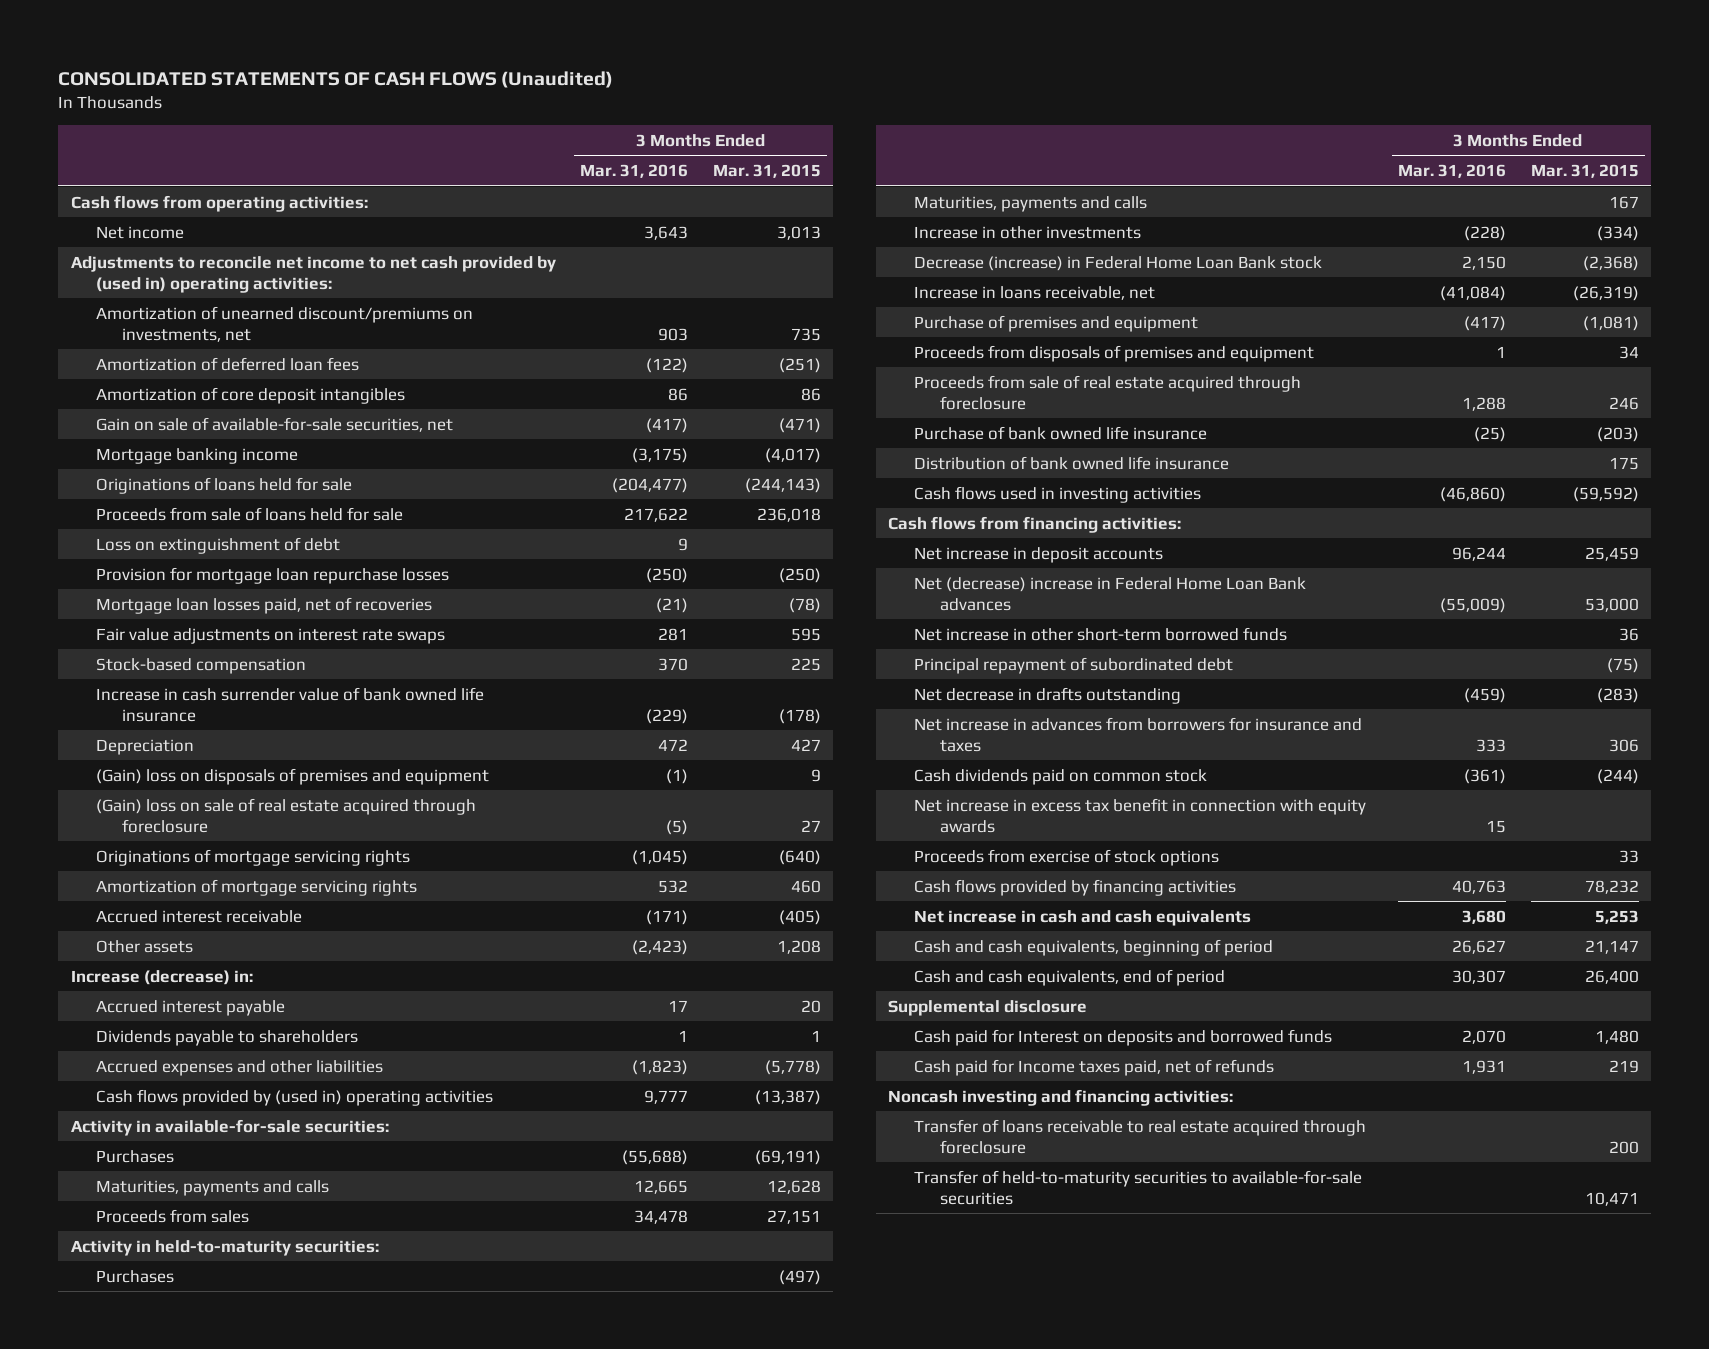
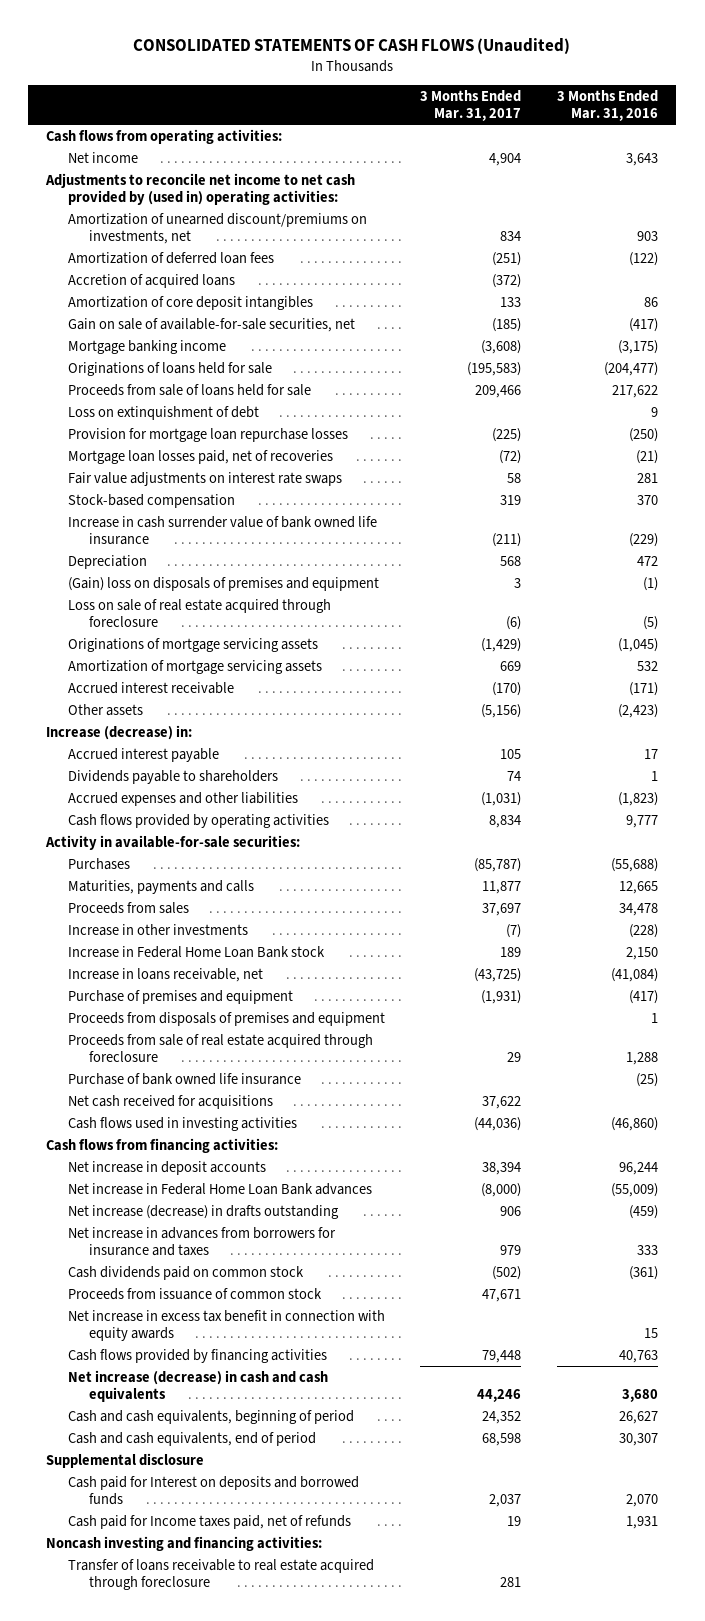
[712,164,821,179] Mar. 31, 2015 -> none
none -> [420,89,522,122] 3 Months Ended Mar. 31, 2017
none -> [67,273,235,288] Accretion of acquired loans
[96,536,341,554] Loss on extinguishment of debt -> [67,405,259,420] Loss on extinquishment of debt
[96,797,477,833] (Gain) loss on sale of real estate acquired through foreclosure -> [67,598,331,628] Loss on sale of real estate acquired through foreclosure
[96,848,411,866] Originations of mortgage servicing rights -> [67,637,318,652] Originations of mortgage servicing assets
[96,878,418,896] Amortization of mortgage servicing rights -> [67,659,322,674] Amortization of mortgage servicing assets
[96,1088,494,1106] Cash flows provided by (used in) operating activities -> [67,813,329,828] Cash flows provided by operating activities
[70,1239,379,1256] Activity in held-to-maturity securities: -> none
[96,1269,175,1283] Purchases -> none
[914,195,1148,212] Maturities, payments and calls -> none
[914,255,1323,271] Decrease (increase) in Federal Home Loan Bank stock -> [67,945,325,958] Increase in Federal Home Loan Bank stock
[914,455,1230,470] Distribution of bank owned life insurance -> none
none -> [67,1094,273,1109] Net cash received for acquisitions
[914,626,1288,641] Net increase in other short-term borrowed funds -> none
[914,656,1234,674] Principal repayment of subordinated debt -> none
[914,576,1307,611] Net (decrease) increase in Federal Home Loan Bank advances -> [67,1182,372,1195] Net increase in Federal Home Loan Bank advances
[914,686,1182,704] Net decrease in drafts outstanding -> [67,1204,339,1219] Net increase (decrease) in drafts outstanding
none -> [67,1287,322,1300] Proceeds from issuance of common stock
[914,848,1220,866] Proceeds from exercise of stock options -> none
[914,909,1252,926] Net increase in cash and cash equivalents -> [67,1369,328,1403] Net increase (decrease) in cash and cash equivalents
[914,1169,1363,1205] Transfer of held-to-maturity securities to available-for-sale securities -> none

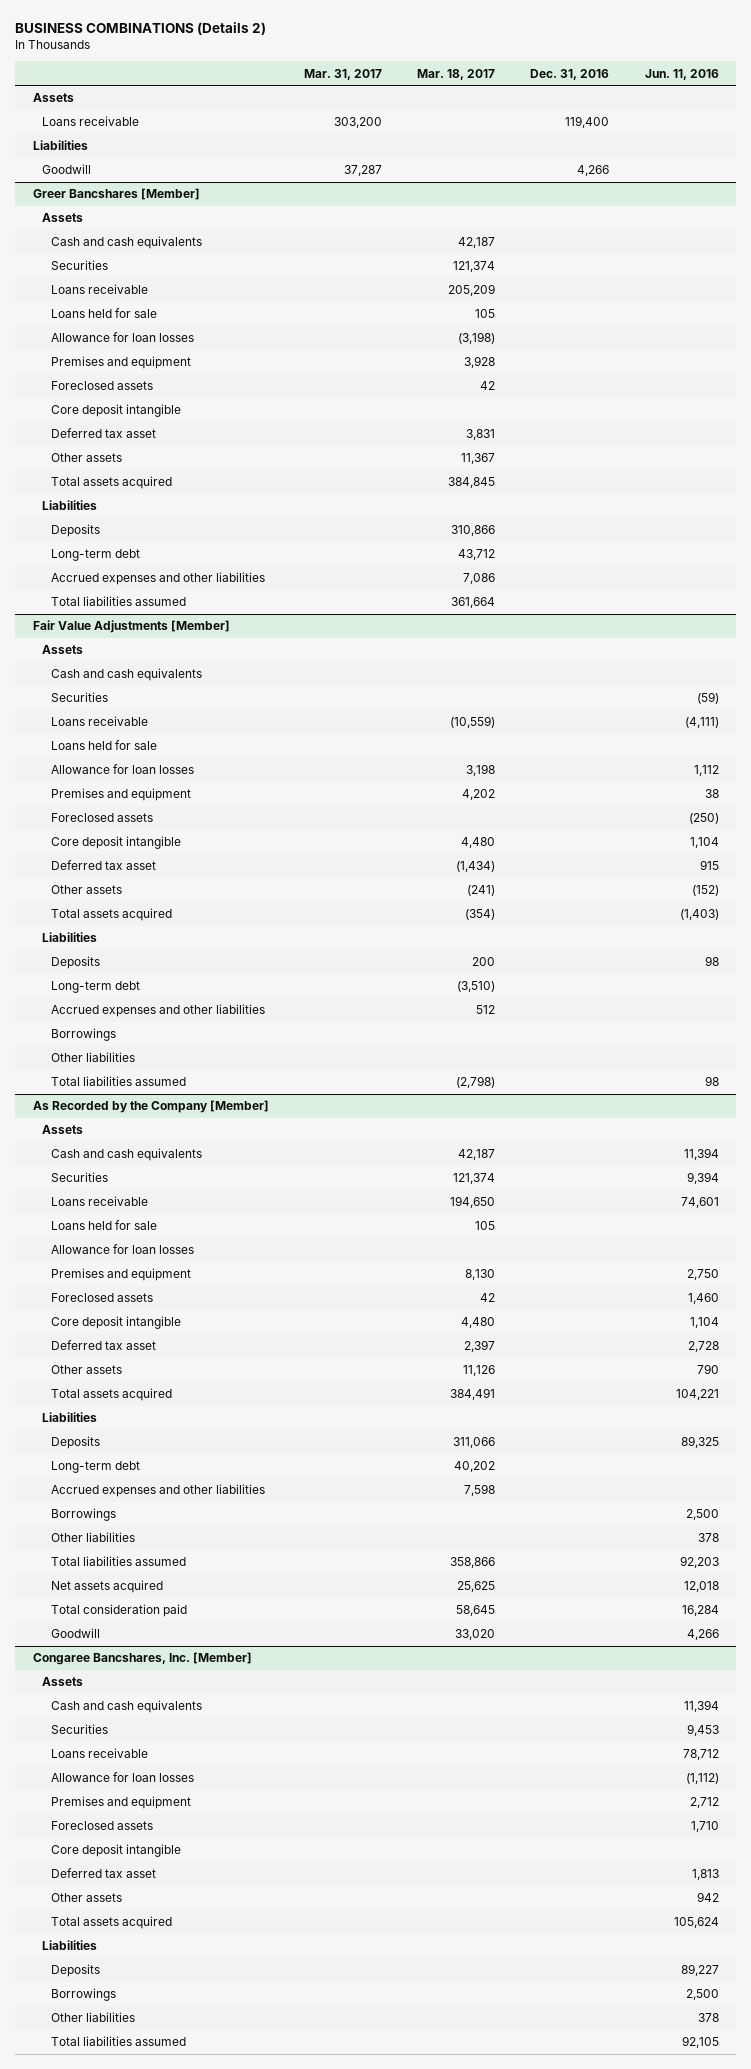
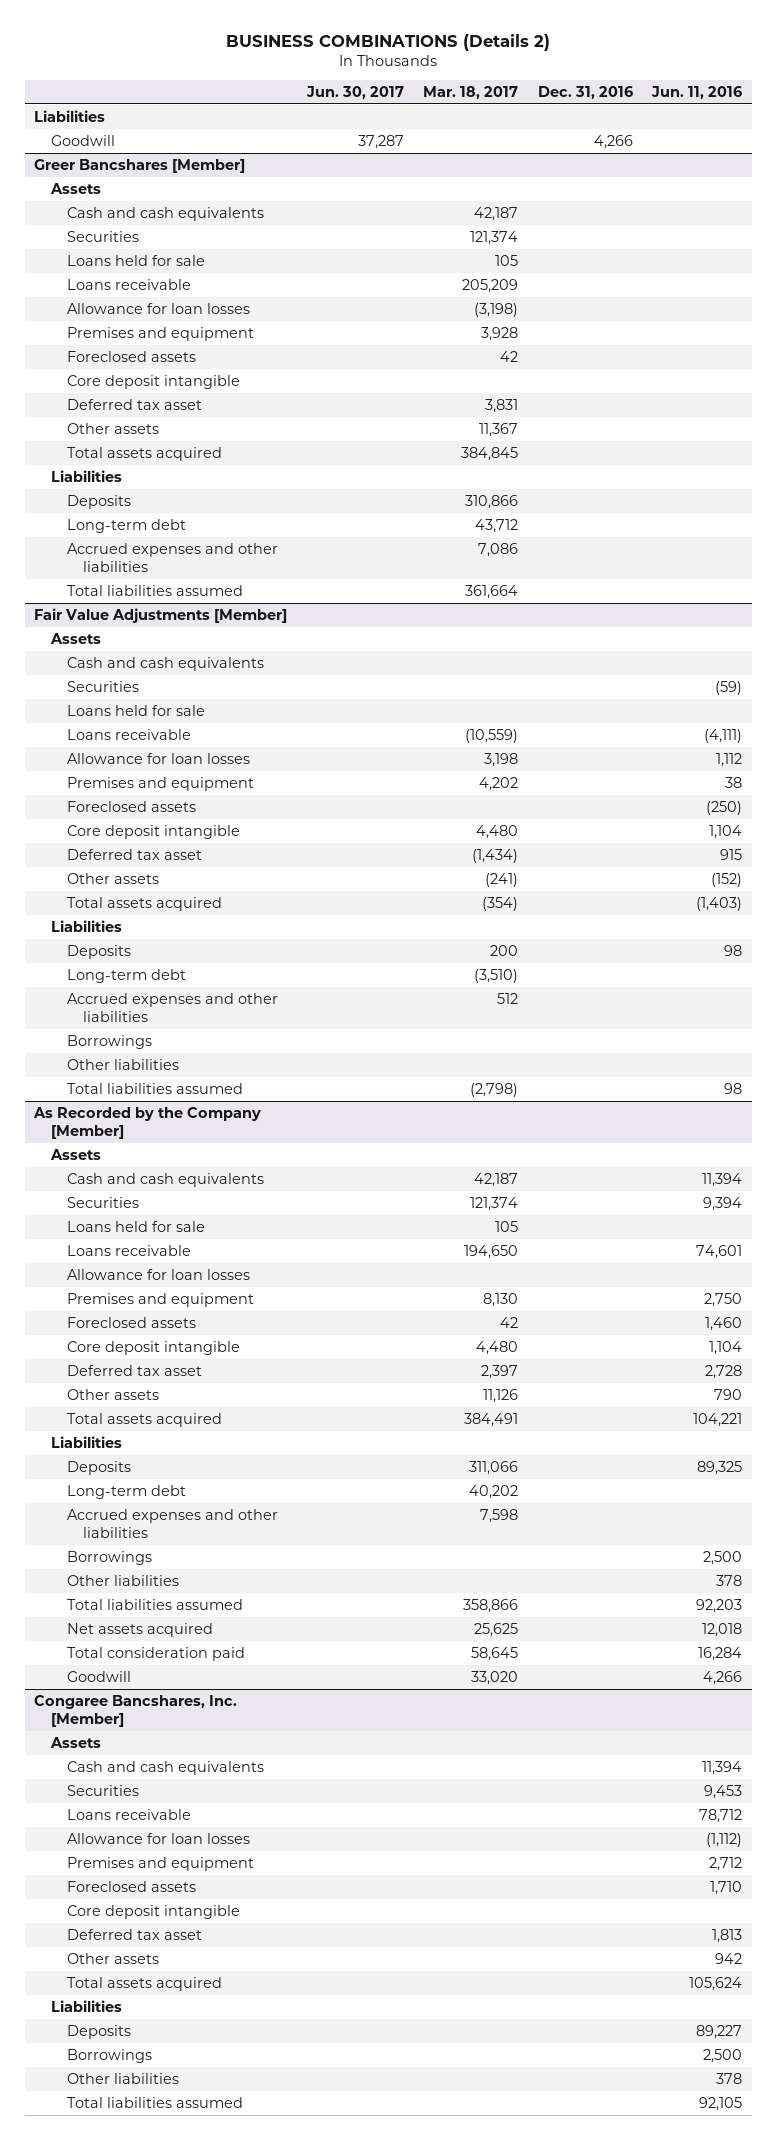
[303,68,382,80] Mar. 31, 2017 -> none
none -> [305,86,404,100] Jun. 30, 2017
[32,93,74,103] Assets -> none
[41,116,139,127] Loans receivable -> none
[50,284,148,295] Loans receivable -> [66,278,191,290] Loans receivable
[50,716,148,727] Loans receivable -> [66,728,191,740] Loans receivable
[50,1196,148,1207] Loans receivable -> [66,1244,191,1256] Loans receivable

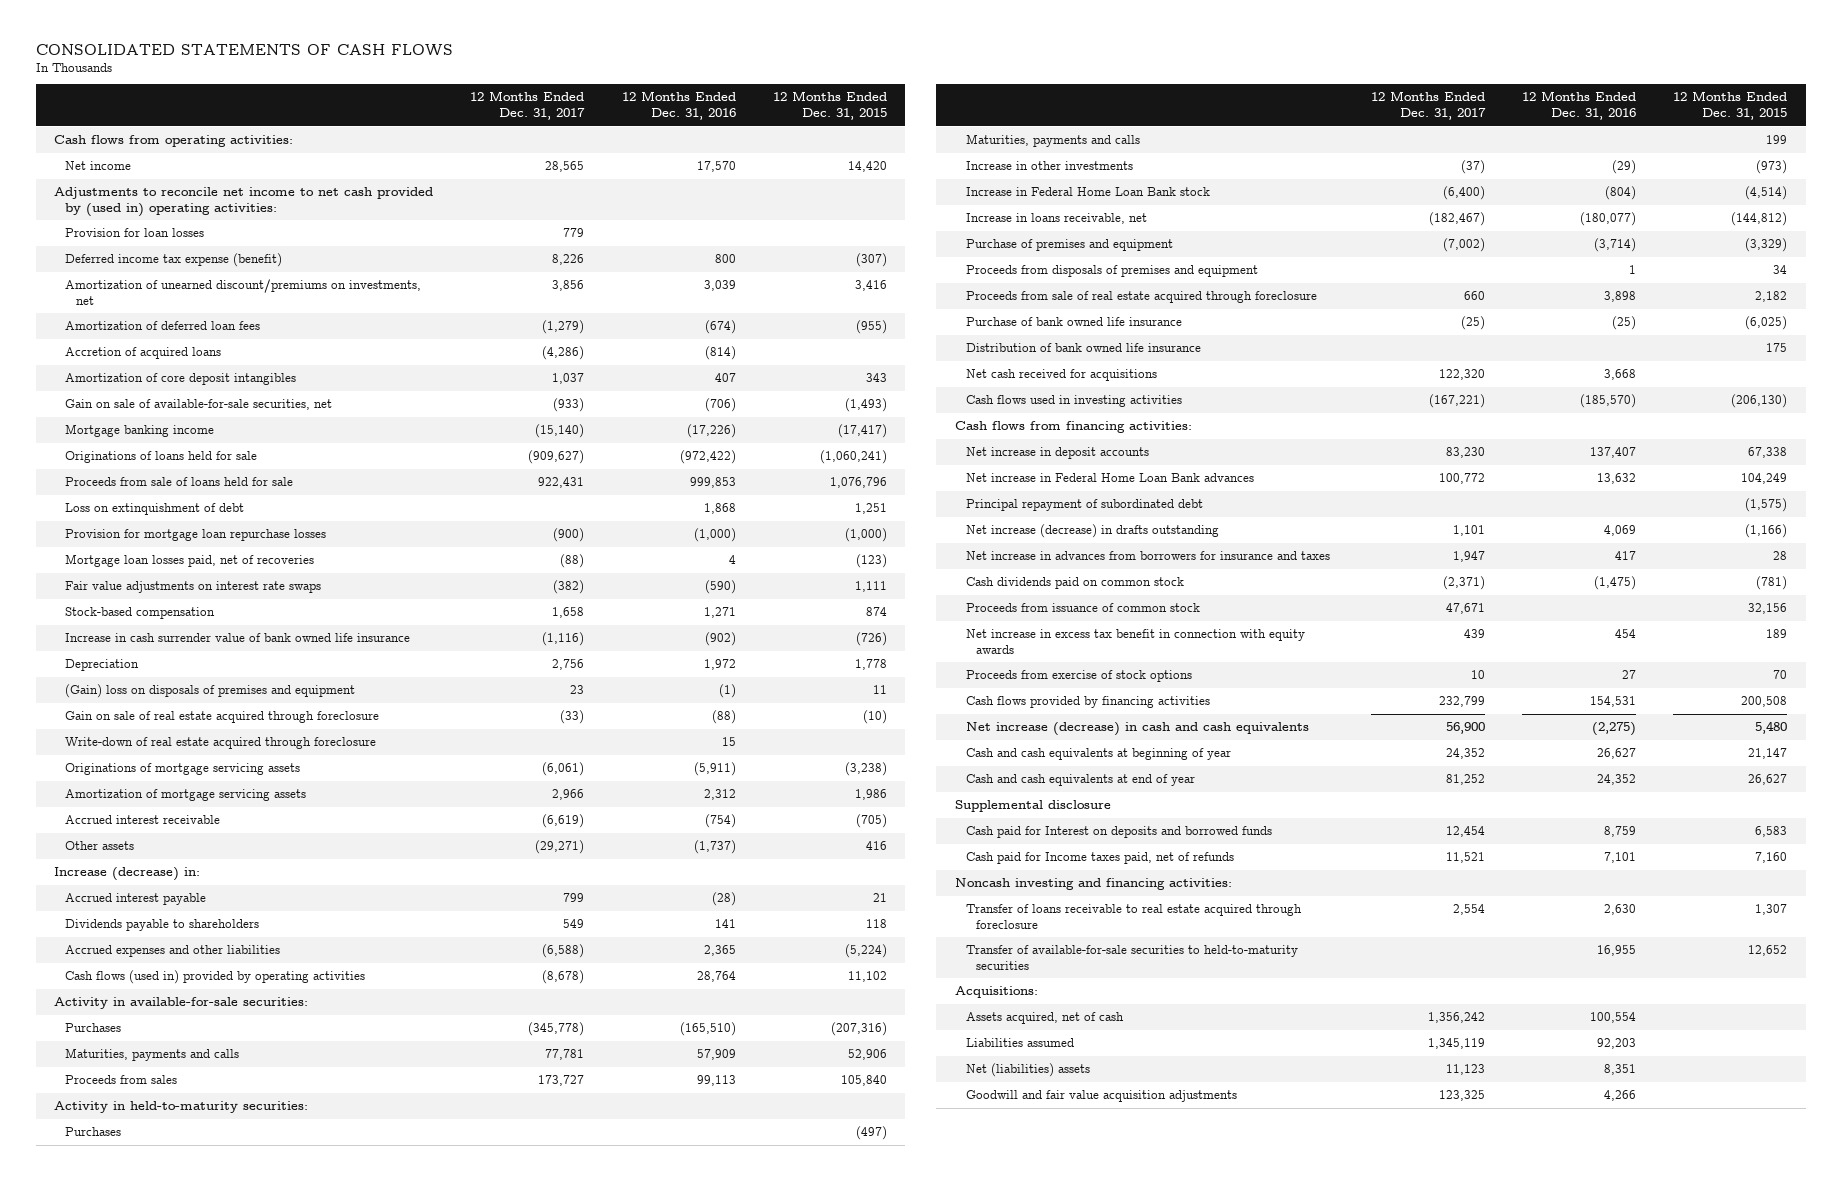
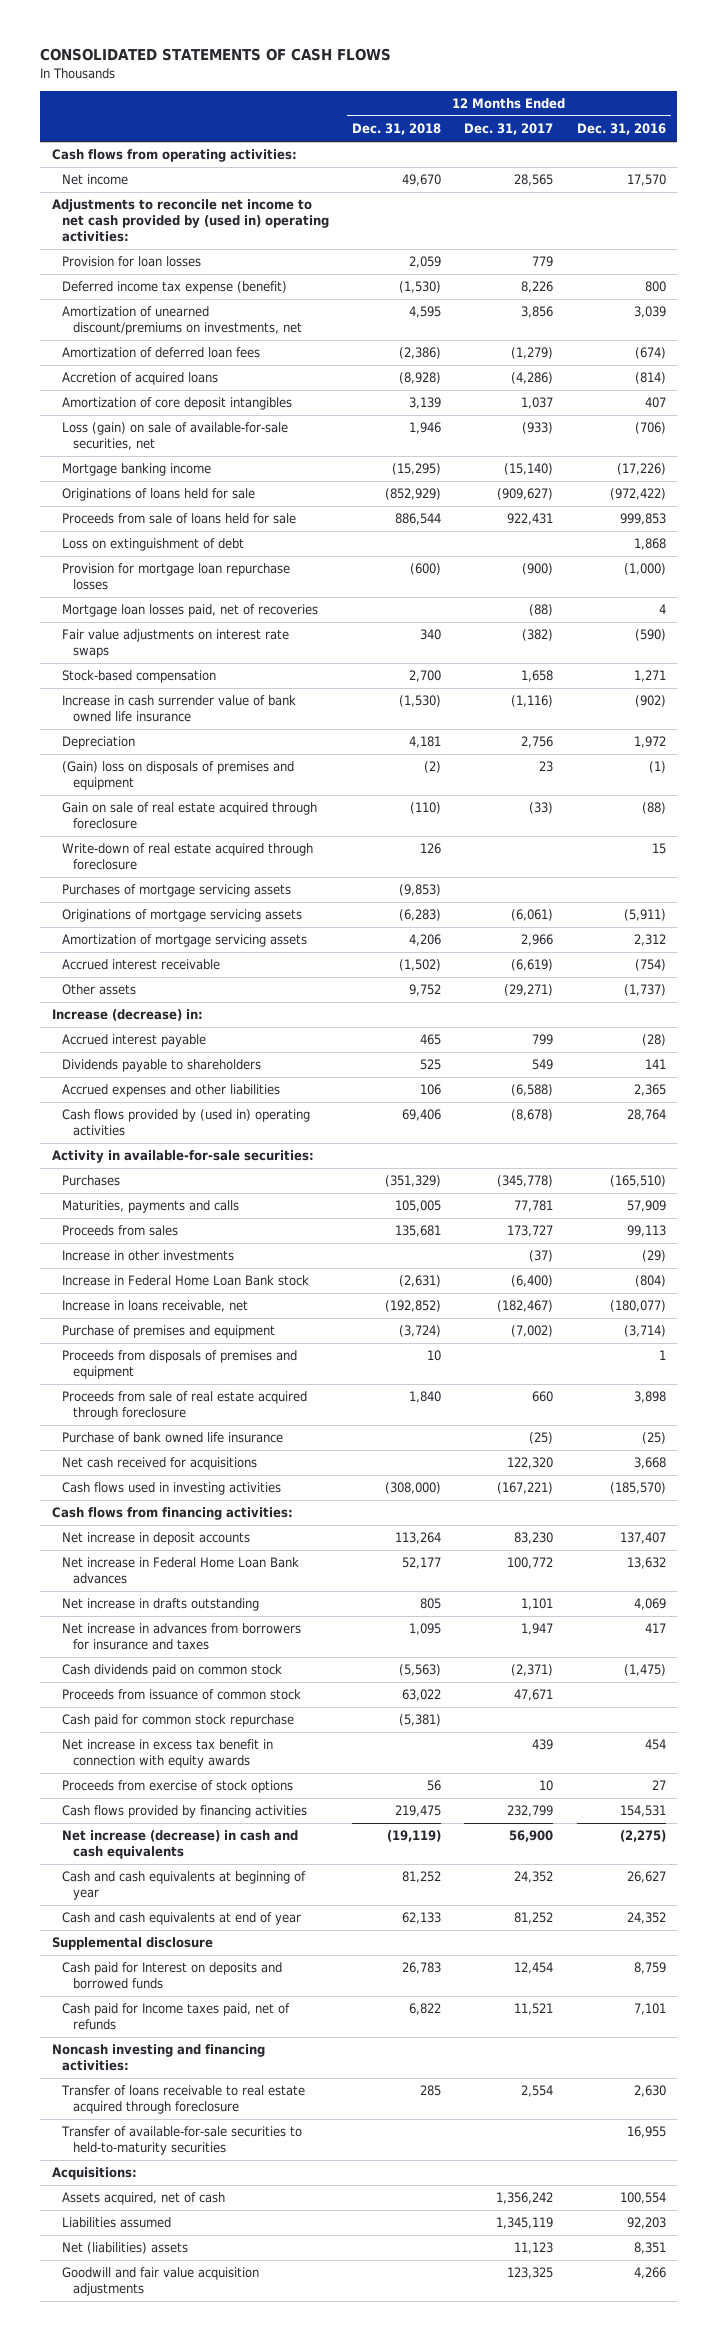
[772,91,887,121] 12 Months Ended Dec. 31, 2015 -> none
none -> [352,123,442,136] Dec. 31, 2018
[64,399,332,411] Gain on sale of available-for-sale securities, net -> [62,422,289,451] Loss (gain) on sale of available-for-sale securities, net
[64,503,244,516] Loss on extinquishment of debt -> [62,538,245,552] Loss on extinguishment of debt
none -> [62,884,292,898] Purchases of mortgage servicing assets
[64,970,365,985] Cash flows (used in) provided by operating activities -> [62,1109,311,1137] Cash flows provided by (used in) operating activities
[54,1101,309,1114] Activity in held-to-maturity securities: -> none
[64,1127,121,1137] Purchases -> none
[965,134,1140,148] Maturities, payments and calls -> none
[965,343,1201,353] Distribution of bank owned life insurance -> none
[965,499,1203,512] Principal repayment of subordinated debt -> none
[965,524,1219,539] Net increase (decrease) in drafts outstanding -> [62,1598,260,1612] Net increase in drafts outstanding
none -> [62,1714,295,1728] Cash paid for common stock repurchase

